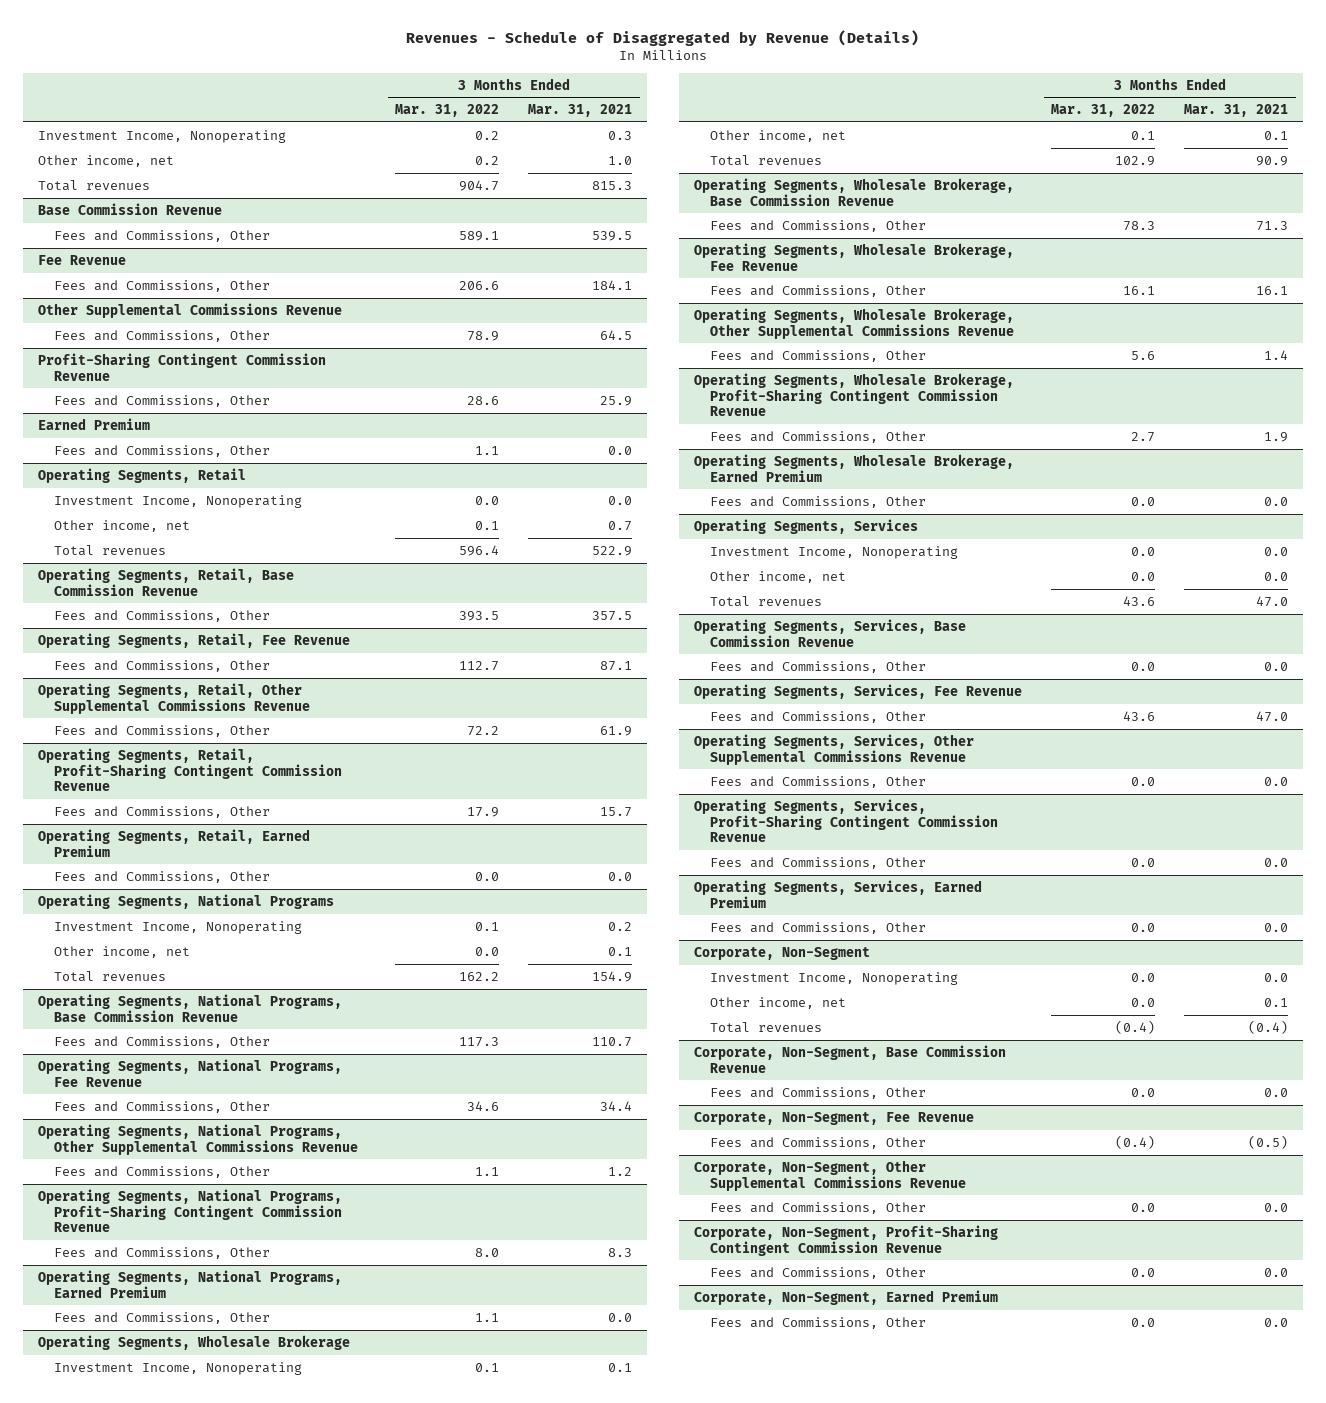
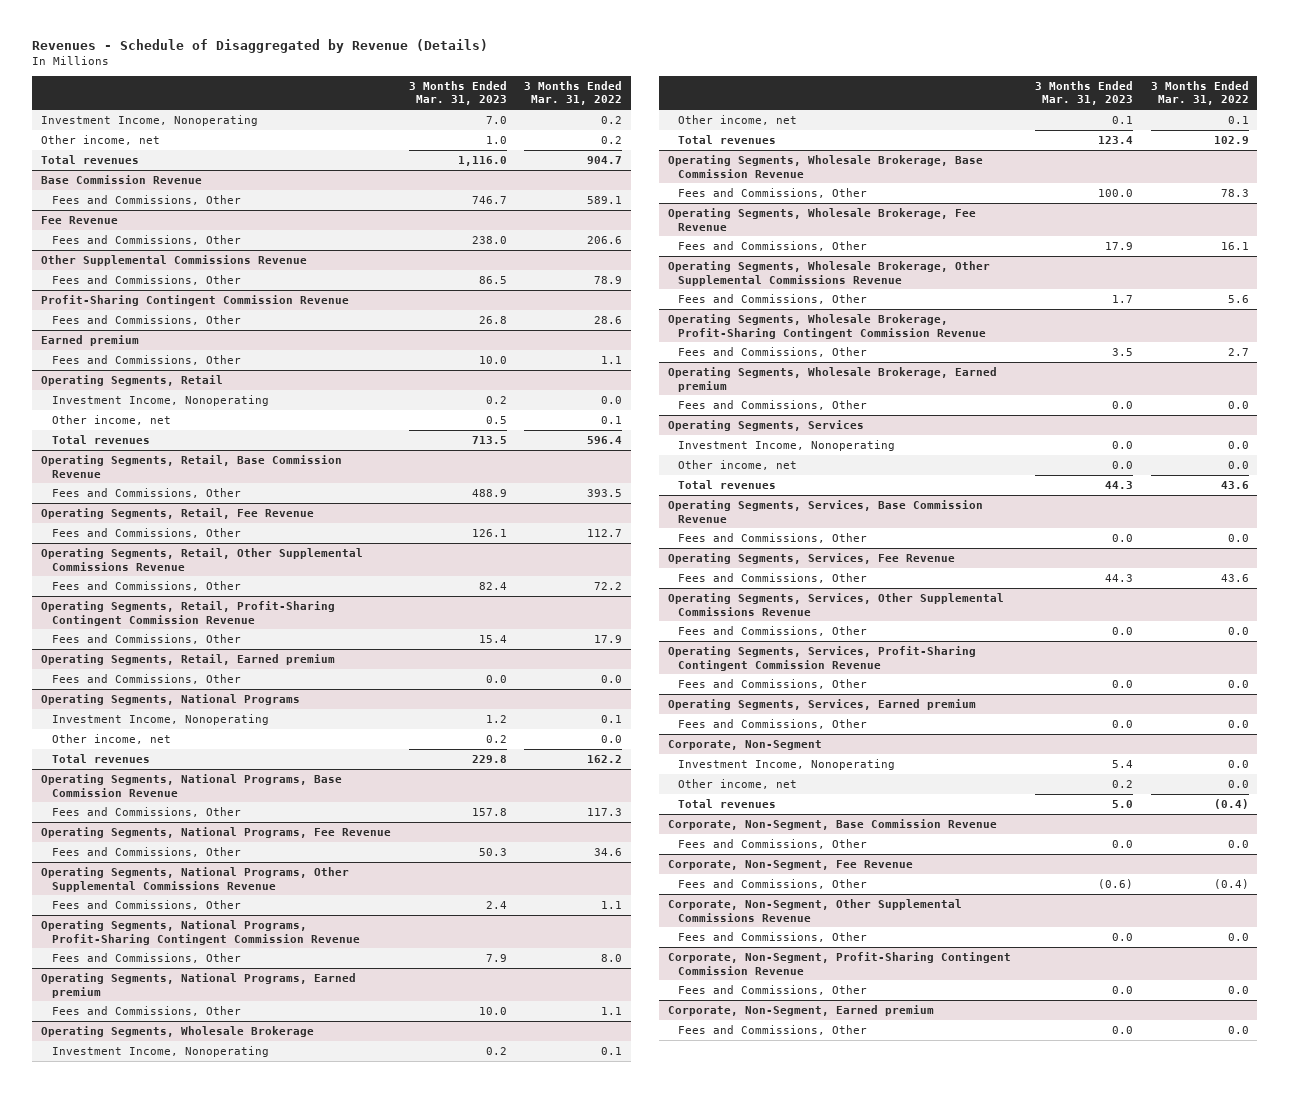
[528,104,633,118] Mar. 31, 2021 -> none
none -> [408,80,507,106] 3 Months Ended Mar. 31, 2023
[37,417,150,430] Earned Premium -> [41,335,140,347] Earned premium
[37,828,310,857] Operating Segments, Retail, Earned Premium -> [41,654,336,666] Operating Segments, Retail, Earned premium
[37,1269,342,1298] Operating Segments, National Programs, Earned Premium -> [41,973,357,998] Operating Segments, National Programs, Earned premium
[693,453,1014,482] Operating Segments, Wholesale Brokerage, Earned Premium -> [667,367,997,392] Operating Segments, Wholesale Brokerage, Earned premium
[693,879,982,908] Operating Segments, Services, Earned Premium -> [667,699,976,711] Operating Segments, Services, Earned premium
[693,1289,998,1305] Corporate, Non-Segment, Earned Premium -> [667,1005,934,1017] Corporate, Non-Segment, Earned premium

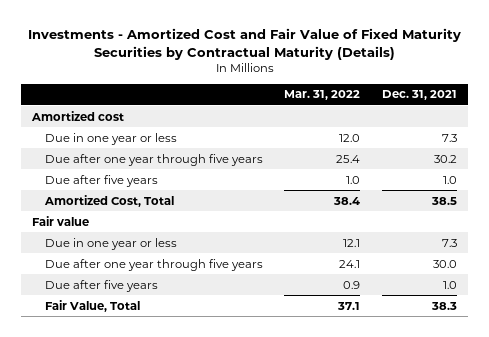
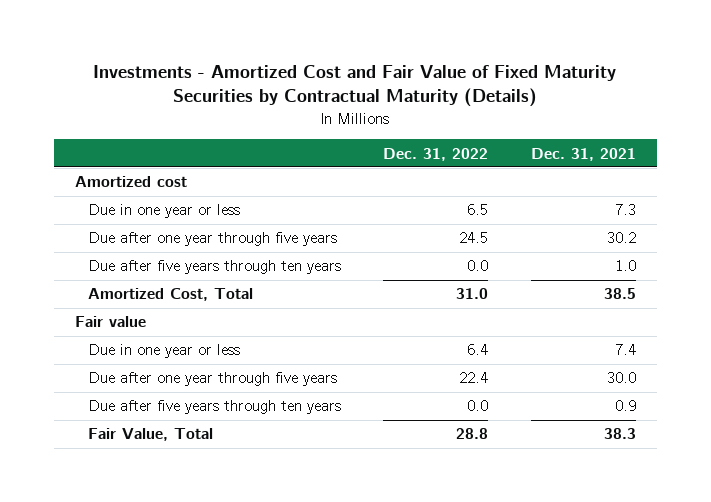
[284,90,361,101] Mar. 31, 2022 -> none
none -> [383,147,489,161] Dec. 31, 2022
[44,174,158,187] Due after five years -> [88,260,342,275] Due after five years through ten years
[442,238,458,247] 7.3 -> [614,344,636,356] 7.4
[44,279,158,292] Due after five years -> [88,400,342,415] Due after five years through ten years
[443,280,458,289] 1.0 -> [614,400,636,412] 0.9

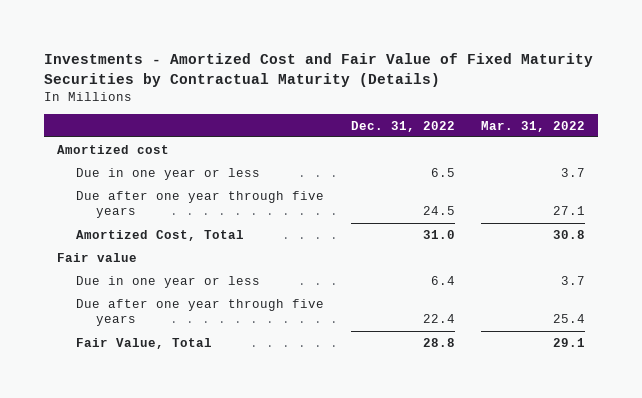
[530,147,636,161] Dec. 31, 2021 -> none
none -> [480,120,585,132] Mar. 31, 2022
[88,260,342,275] Due after five years through ten years -> none
[88,400,342,415] Due after five years through ten years -> none

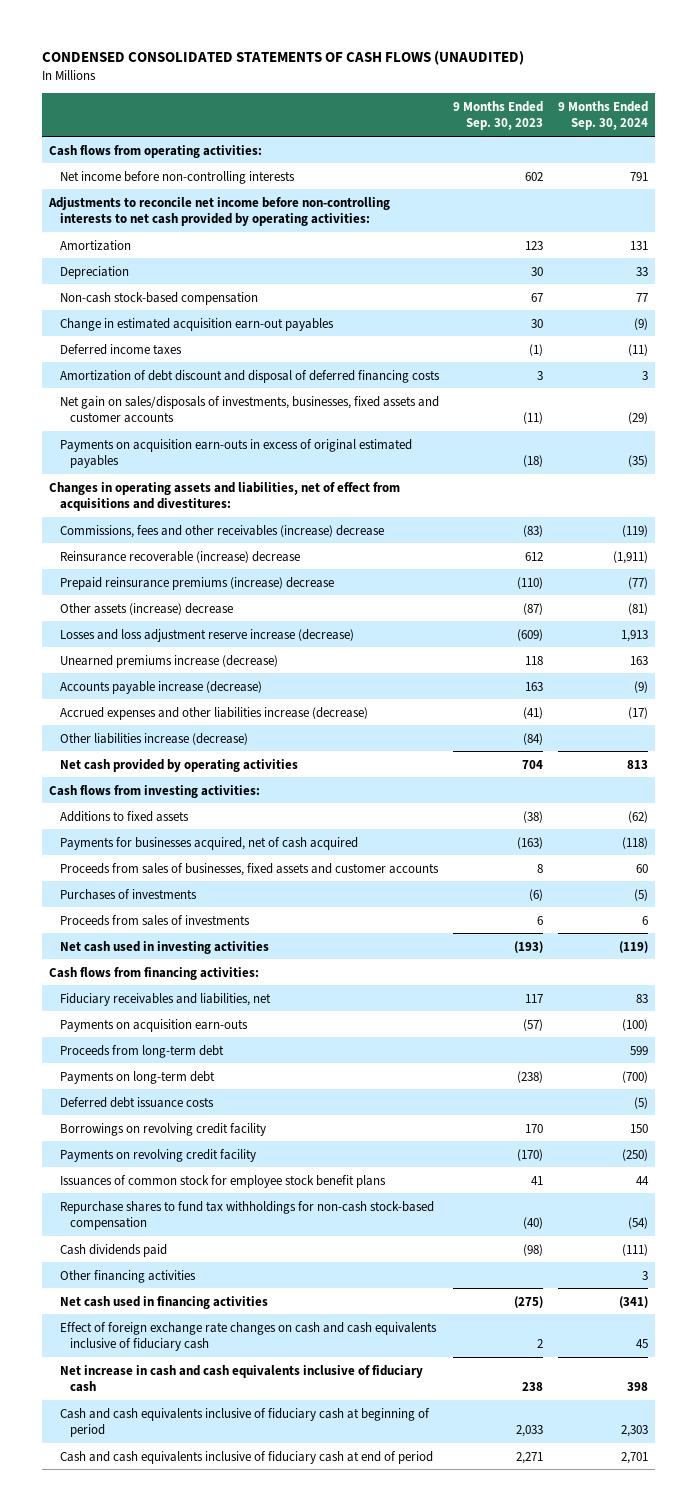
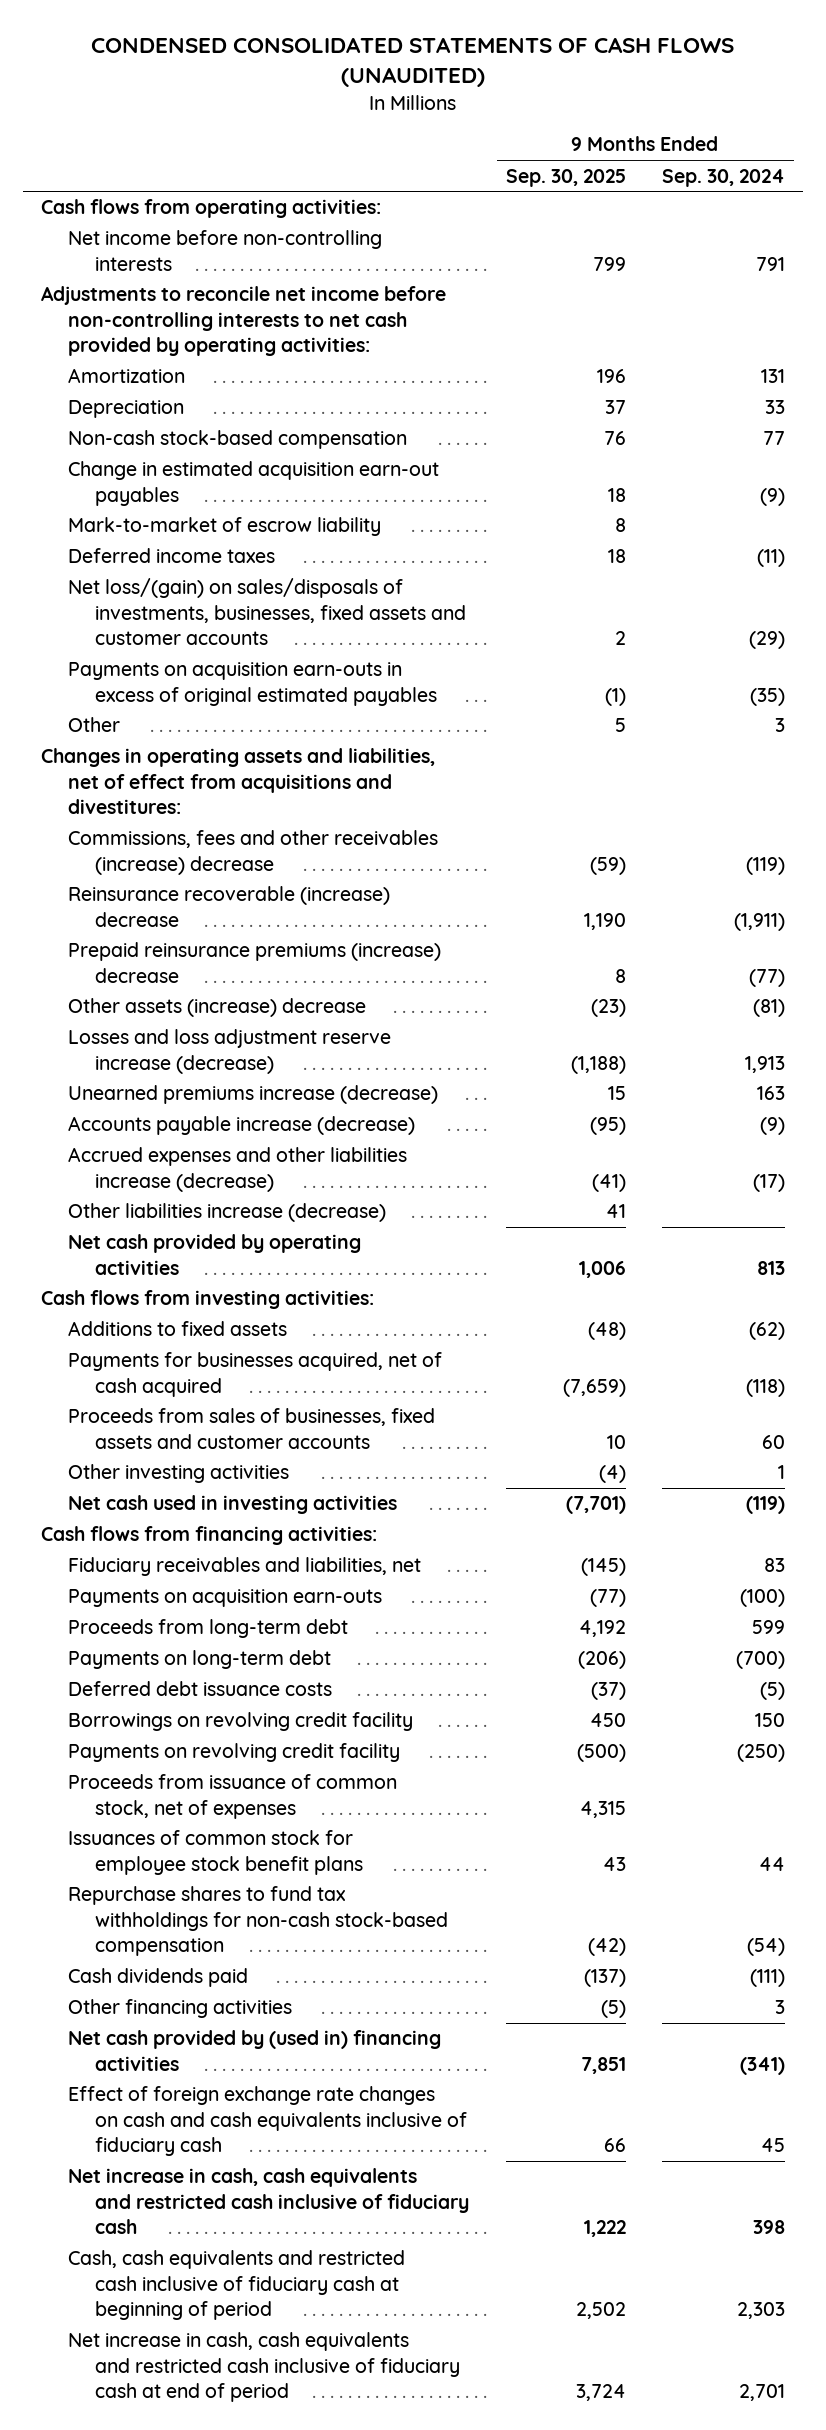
[453,100,544,131] 9 Months Ended Sep. 30, 2023 -> none
none -> [505,168,626,187] Sep. 30, 2025
none -> [68,517,382,537] Mark-to-market of escrow liability
[59,369,440,383] Amortization of debt discount and disposal of deferred financing costs -> none
[59,395,439,424] Net gain on sales/disposals of investments, businesses, fixed assets and customer accounts -> [68,578,467,645] Net loss/(gain) on sales/disposals of investments, businesses, fixed assets and customer accounts
none -> [68,717,121,733] Other
[59,888,197,900] Purchases of investments -> none
[59,914,250,926] Proceeds from sales of investments -> none
none -> [68,1464,290,1484] Other investing activities
none -> [68,1774,398,1819] Proceeds from issuance of common stock, net of expenses
[59,1295,268,1309] Net cash used in financing activities -> [68,2030,442,2071] Net cash provided by (used in) financing activities
[59,1364,423,1393] Net increase in cash and cash equivalents inclusive of fiduciary cash -> [68,2168,470,2234] Net increase in cash, cash equivalents and restricted cash inclusive of fiduciary cash
[59,1407,430,1438] Cash and cash equivalents inclusive of fiduciary cash at beginning of period -> [68,2250,406,2320] Cash, cash equivalents and restricted cash inclusive of fiduciary cash at beginning of period
[59,1450,433,1464] Cash and cash equivalents inclusive of fiduciary cash at end of period -> [68,2332,461,2402] Net increase in cash, cash equivalents and restricted cash inclusive of fiduciary cash at end of period

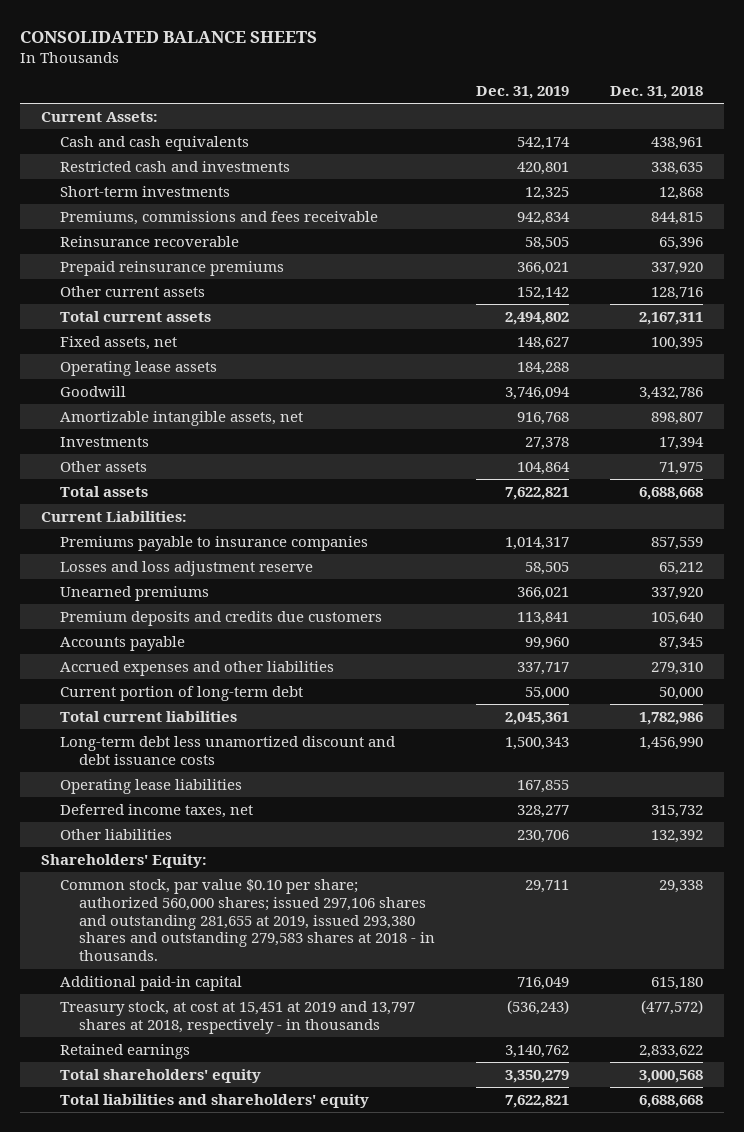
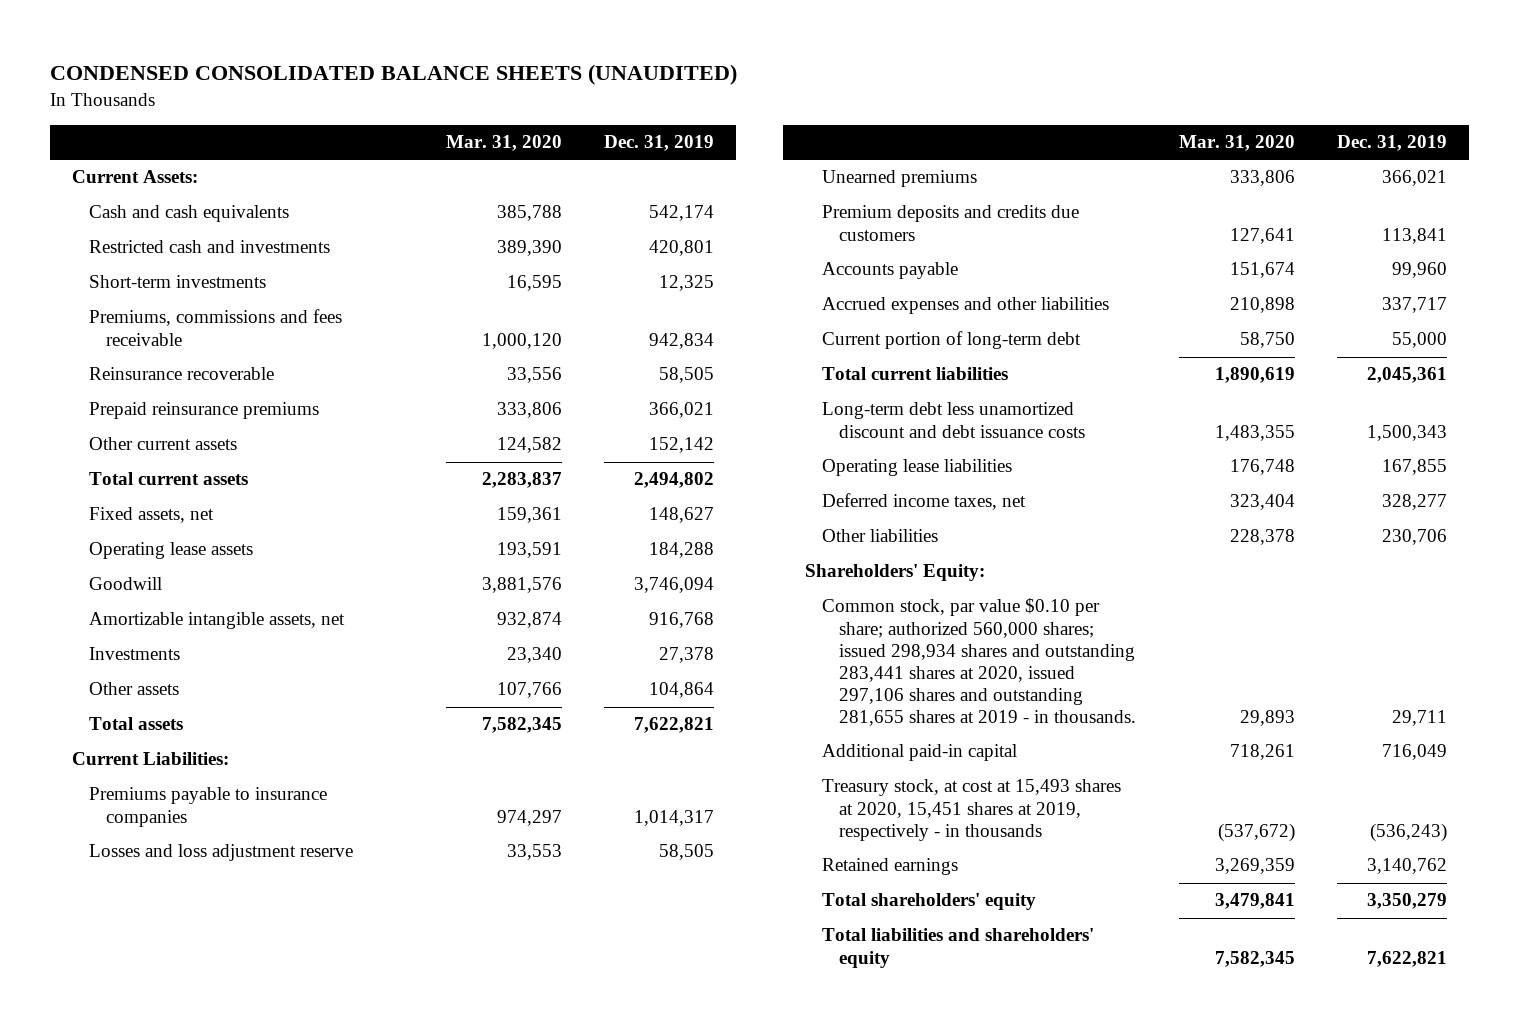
[20,31,318,44] CONSOLIDATED BALANCE SHEETS -> [50,63,738,85] CONDENSED CONSOLIDATED BALANCE SHEETS (UNAUDITED)
[610,85,704,99] Dec. 31, 2018 -> none
none -> [445,135,562,152] Mar. 31, 2020
[59,879,435,962] Common stock, par value $0.10 per share; authorized 560,000 shares; issued 297,106 shares and outstanding 281,655 at 2019, issued 293,380 shares and outstanding 279,583 shares at 2018 - in thousands. -> [821,598,1137,727] Common stock, par value $0.10 per share; authorized 560,000 shares; issued 298,934 shares and outstanding 283,441 shares at 2020, issued 297,106 shares and outstanding 281,655 shares at 2019 - in thousands.
[59,1001,415,1034] Treasury stock, at cost at 15,451 at 2019 and 13,797 shares at 2018, respectively - in thousands -> [821,779,1121,841] Treasury stock, at cost at 15,493 shares at 2020, 15,451 shares at 2019, respectively - in thousands

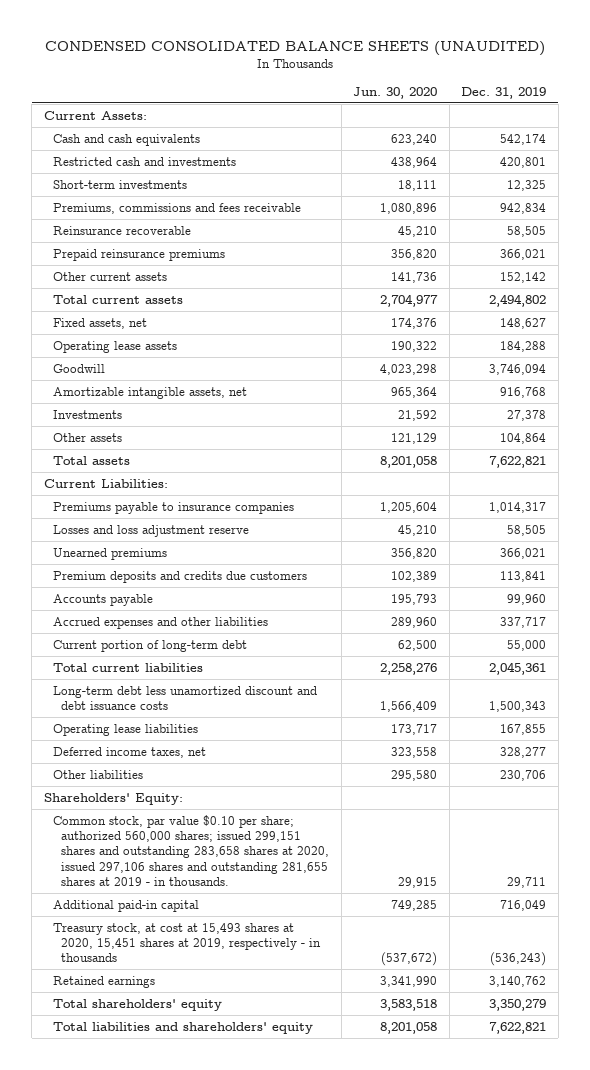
[445,135,562,152] Mar. 31, 2020 -> none
none -> [353,86,438,99] Jun. 30, 2020
[821,598,1137,727] Common stock, par value $0.10 per share; authorized 560,000 shares; issued 298,934 shares and outstanding 283,441 shares at 2020, issued 297,106 shares and outstanding 281,655 shares at 2019 - in thousands. -> [52,814,330,887] Common stock, par value $0.10 per share; authorized 560,000 shares; issued 299,151 shares and outstanding 283,658 shares at 2020, issued 297,106 shares and outstanding 281,655 shares at 2019 - in thousands.

